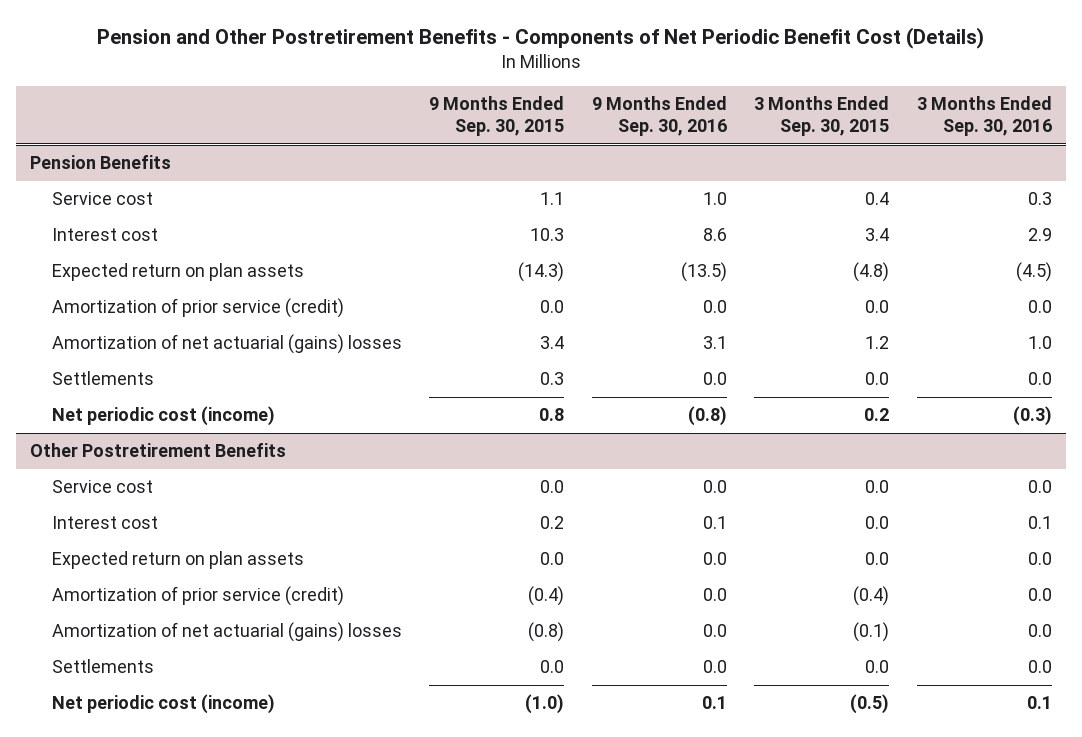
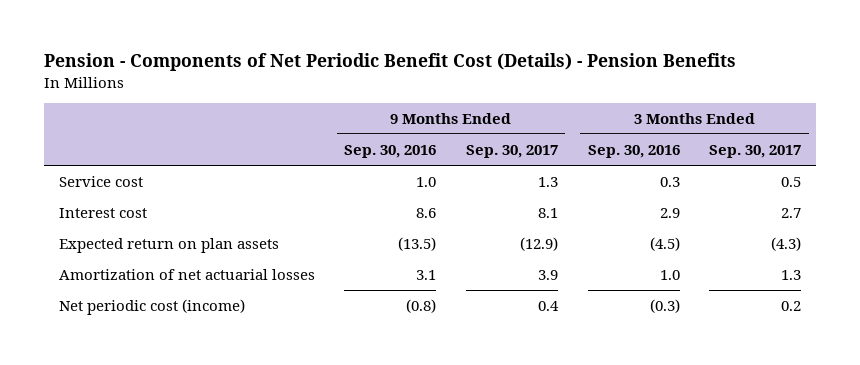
[96,26,984,49] Pension and Other Postretirement Benefits - Components of Net Periodic Benefit Cost (Details) -> [43,53,736,72] Pension - Components of Net Periodic Benefit Cost (Details) - Pension Benefits
[429,96,565,137] 9 Months Ended Sep. 30, 2015 -> none
[754,96,890,137] 3 Months Ended Sep. 30, 2015 -> none
none -> [466,144,559,158] Sep. 30, 2017
none -> [709,144,802,158] Sep. 30, 2017
[29,155,171,170] Pension Benefits -> none
[51,298,344,319] Amortization of prior service (credit) -> none
[51,371,154,386] Settlements -> none
[51,334,402,355] Amortization of net actuarial (gains) losses -> [58,269,315,281] Amortization of net actuarial losses
[29,443,286,458] Other Postretirement Benefits -> none
[51,480,153,494] Service cost -> none
[51,516,158,530] Interest cost -> none
[51,551,304,570] Expected return on plan assets -> none
[51,586,344,607] Amortization of prior service (credit) -> none
[51,622,402,643] Amortization of net actuarial (gains) losses -> none
[51,659,154,674] Settlements -> none
[51,694,275,715] Net periodic cost (income) -> none

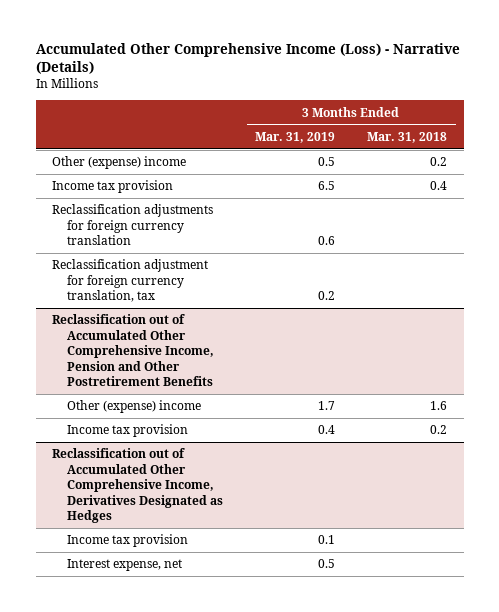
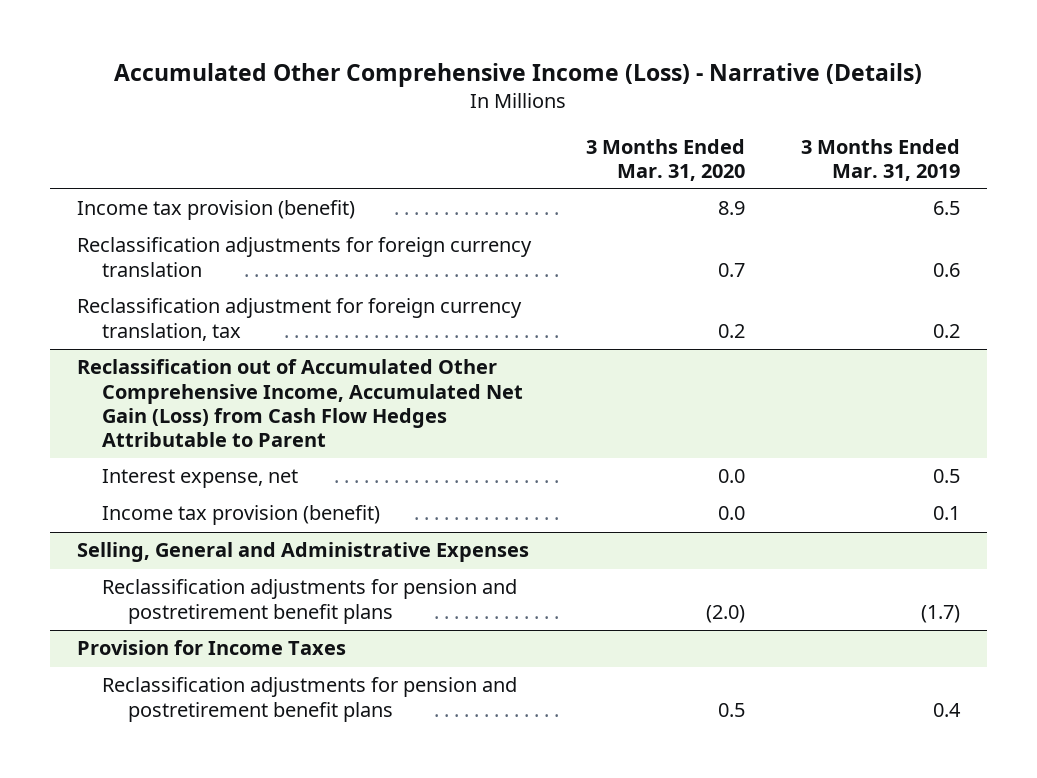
[367,131,448,143] Mar. 31, 2018 -> none
none -> [586,138,746,181] 3 Months Ended Mar. 31, 2020
[51,156,186,170] Other (expense) income -> none
[51,180,173,194] Income tax provision -> [77,200,356,221] Income tax provision (benefit)
[51,314,214,387] Reclassification out of Accumulated Other Comprehensive Income, Pension and Other Postretirement Benefits -> none
[66,400,201,414] Other (expense) income -> none
[66,424,188,438] Income tax provision -> none
[51,448,223,524] Reclassification out of Accumulated Other Comprehensive Income, Derivatives Designated as Hedges -> none
[66,534,188,548] Income tax provision -> none
none -> [77,359,524,448] Reclassification out of Accumulated Other Comprehensive Income, Accumulated Net Gain (Loss) from Cash Flow Hedges Attributable to Parent
none -> [102,505,381,526] Income tax provision (benefit)
none -> [77,542,530,563] Selling, General and Administrative Expenses
none -> [102,579,518,624] Reclassification adjustments for pension and postretirement benefit plans
none -> [77,640,347,656] Provision for Income Taxes
none -> [102,677,518,722] Reclassification adjustments for pension and postretirement benefit plans

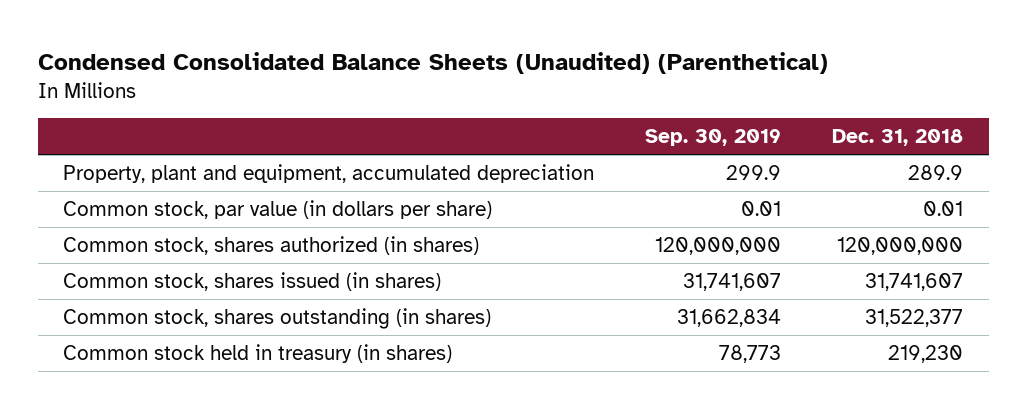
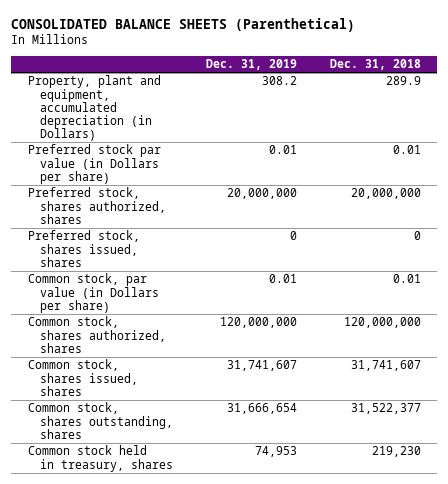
[37,51,828,74] Condensed Consolidated Balance Sheets (Unaudited) (Parenthetical) -> [11,17,356,32] CONSOLIDATED BALANCE SHEETS (Parenthetical)
[645,129,782,147] Sep. 30, 2019 -> none
none -> [206,59,298,71] Dec. 31, 2019
[63,164,595,184] Property, plant and equipment, accumulated depreciation -> [27,75,161,142] Property, plant and equipment, accumulated depreciation (in Dollars)
none -> [27,144,161,184] Preferred stock par value (in Dollars per share)
none -> [27,187,167,224] Preferred stock, shares authorized, shares
none -> [27,230,140,267] Preferred stock, shares issued, shares
[63,200,493,220] Common stock, par value (in dollars per share) -> [27,273,160,313] Common stock, par value (in Dollars per share)
[63,236,480,256] Common stock, shares authorized (in shares) -> [27,316,167,353] Common stock, shares authorized, shares
[63,272,442,292] Common stock, shares issued (in shares) -> [27,359,139,396] Common stock, shares issued, shares
[63,308,492,330] Common stock, shares outstanding (in shares) -> [27,402,174,439] Common stock, shares outstanding, shares
[63,344,453,364] Common stock held in treasury (in shares) -> [27,445,174,472] Common stock held in treasury, shares

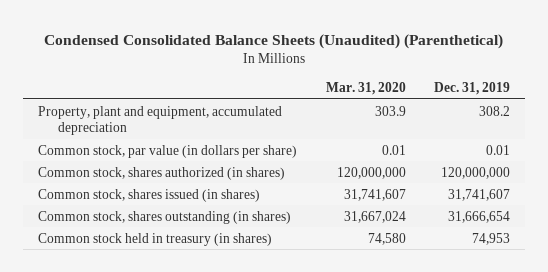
[11,17,356,32] CONSOLIDATED BALANCE SHEETS (Parenthetical) -> [44,33,504,49] Condensed Consolidated Balance Sheets (Unaudited) (Parenthetical)
[329,59,421,71] Dec. 31, 2018 -> none
none -> [325,82,406,96] Mar. 31, 2020
[27,144,161,184] Preferred stock par value (in Dollars per share) -> none
[27,187,167,224] Preferred stock, shares authorized, shares -> none
[27,230,140,267] Preferred stock, shares issued, shares -> none
[27,75,161,142] Property, plant and equipment, accumulated depreciation (in Dollars) -> [37,105,282,135] Property, plant and equipment, accumulated depreciation
[27,273,160,313] Common stock, par value (in Dollars per share) -> [37,144,297,158] Common stock, par value (in dollars per share)
[27,316,167,353] Common stock, shares authorized, shares -> [37,166,285,180] Common stock, shares authorized (in shares)
[27,359,139,396] Common stock, shares issued, shares -> [37,188,260,202] Common stock, shares issued (in shares)
[27,402,174,439] Common stock, shares outstanding, shares -> [37,210,291,224] Common stock, shares outstanding (in shares)
[27,445,174,472] Common stock held in treasury, shares -> [37,232,272,246] Common stock held in treasury (in shares)

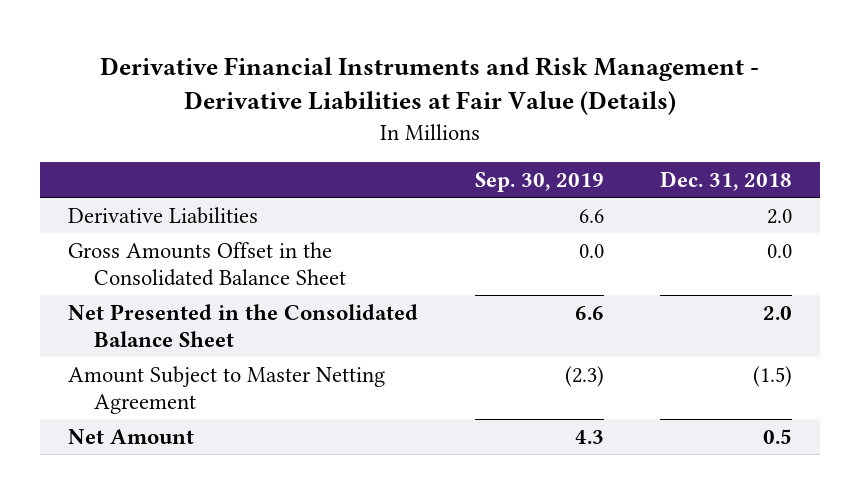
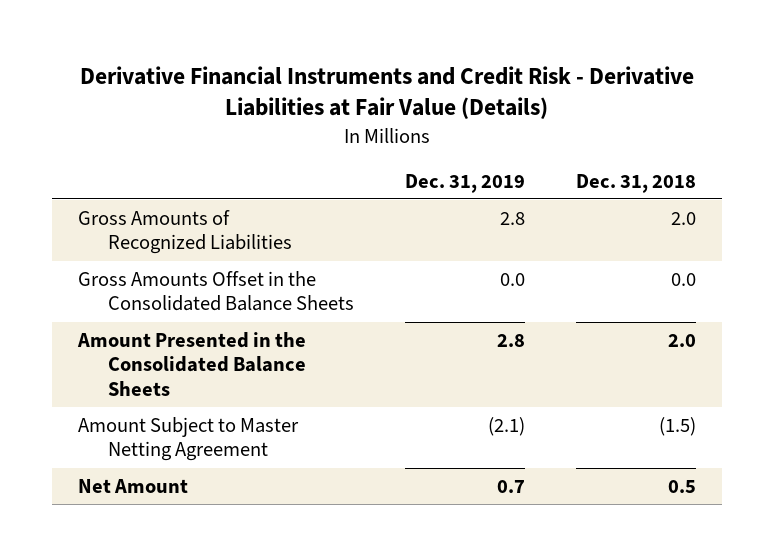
[100,56,760,116] Derivative Financial Instruments and Risk Management - Derivative Liabilities at Fair Value (Details) -> [80,65,695,120] Derivative Financial Instruments and Credit Risk - Derivative Liabilities at Fair Value (Details)
[474,171,604,192] Sep. 30, 2019 -> none
none -> [404,173,525,193] Dec. 31, 2019
[68,206,259,224] Derivative Liabilities -> [77,209,292,255] Gross Amounts of Recognized Liabilities
[68,241,347,286] Gross Amounts Offset in the Consolidated Balance Sheet -> [77,270,354,312] Gross Amounts Offset in the Consolidated Balance Sheets
[68,303,419,347] Net Presented in the Consolidated Balance Sheet -> [76,331,306,396] Amount Presented in the Consolidated Balance Sheets

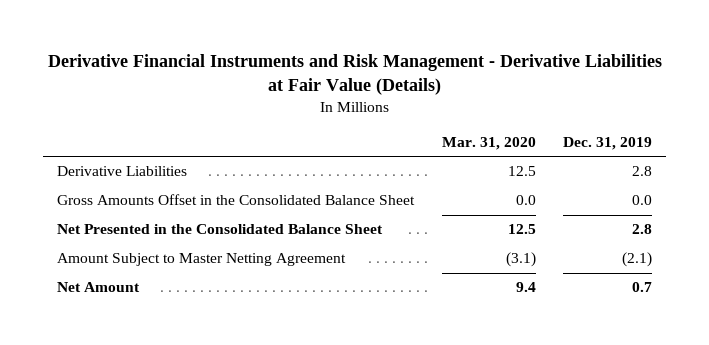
[80,65,695,120] Derivative Financial Instruments and Credit Risk - Derivative Liabilities at Fair Value (Details) -> [47,53,662,95] Derivative Financial Instruments and Risk Management - Derivative Liabilities at Fair Value (Details)
[576,173,697,193] Dec. 31, 2018 -> none
none -> [441,136,536,150] Mar. 31, 2020
[77,209,292,255] Gross Amounts of Recognized Liabilities -> [56,166,187,177] Derivative Liabilities
[77,270,354,312] Gross Amounts Offset in the Consolidated Balance Sheets -> [56,194,415,206] Gross Amounts Offset in the Consolidated Balance Sheet
[76,331,306,396] Amount Presented in the Consolidated Balance Sheets -> [56,224,383,235] Net Presented in the Consolidated Balance Sheet

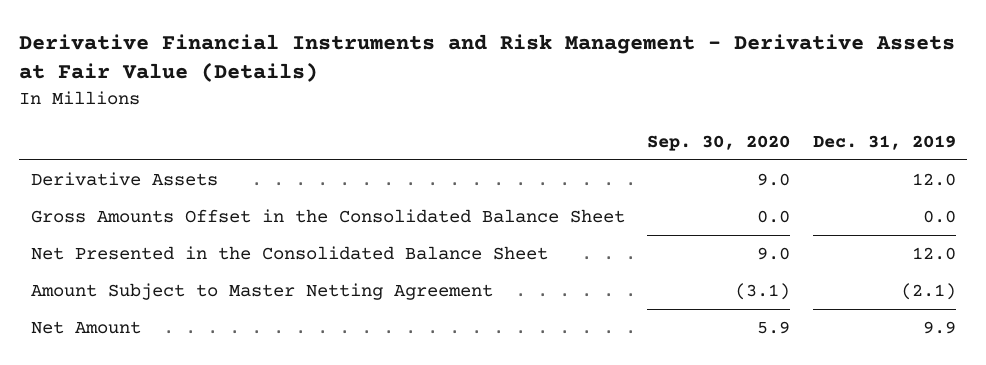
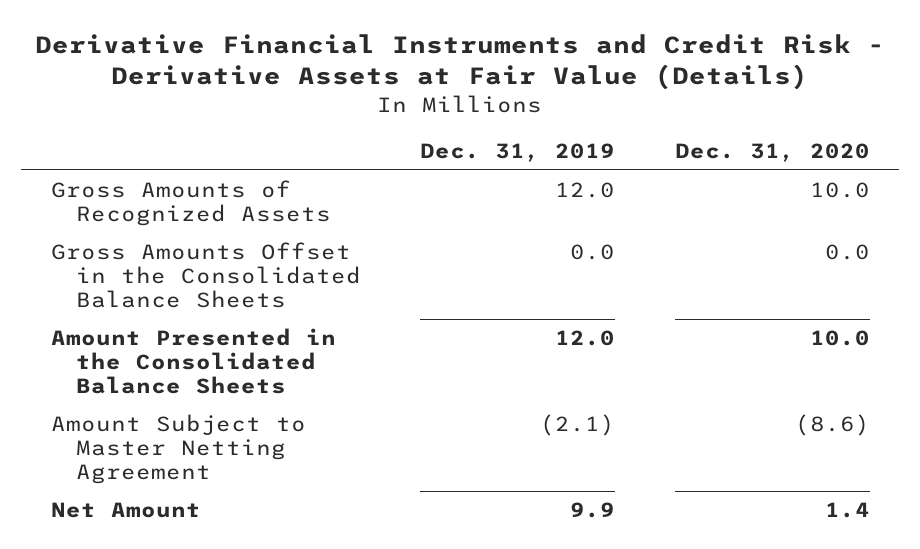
[19,33,956,83] Derivative Financial Instruments and Risk Management - Derivative Assets at Fair Value (Details) -> [35,33,886,91] Derivative Financial Instruments and Credit Risk - Derivative Assets at Fair Value (Details)
[647,135,791,152] Sep. 30, 2020 -> none
none -> [674,143,870,163] Dec. 31, 2020
[30,171,218,186] Derivative Assets -> [50,179,331,227] Gross Amounts of Recognized Assets
[30,208,625,223] Gross Amounts Offset in the Consolidated Balance Sheet -> [50,241,361,309] Gross Amounts Offset in the Consolidated Balance Sheets
[30,245,548,260] Net Presented in the Consolidated Balance Sheet -> [50,327,336,395] Amount Presented in the Consolidated Balance Sheets

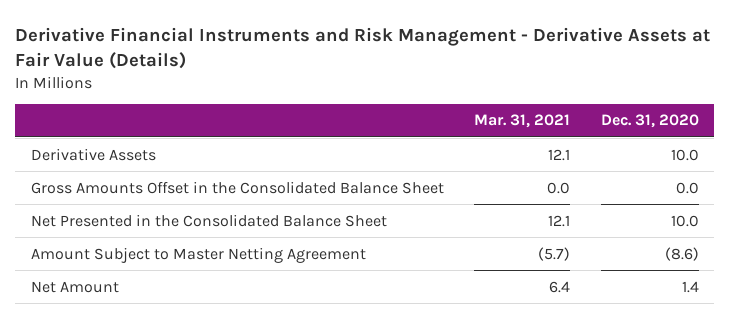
[35,33,886,91] Derivative Financial Instruments and Credit Risk - Derivative Assets at Fair Value (Details) -> [15,26,711,69] Derivative Financial Instruments and Risk Management - Derivative Assets at Fair Value (Details)
[420,143,616,163] Dec. 31, 2019 -> none
none -> [474,114,571,129] Mar. 31, 2021
[50,179,331,227] Gross Amounts of Recognized Assets -> [30,147,156,161] Derivative Assets
[50,241,361,309] Gross Amounts Offset in the Consolidated Balance Sheets -> [30,180,444,194] Gross Amounts Offset in the Consolidated Balance Sheet
[50,327,336,395] Amount Presented in the Consolidated Balance Sheets -> [30,213,387,227] Net Presented in the Consolidated Balance Sheet

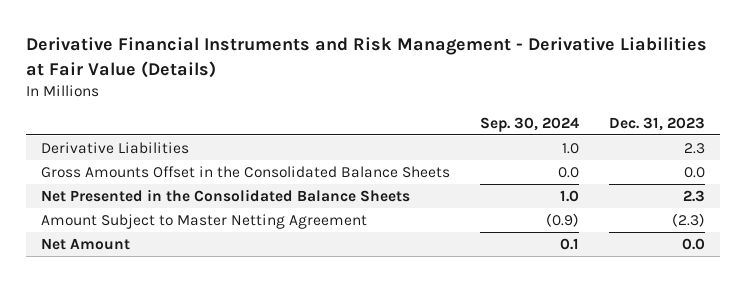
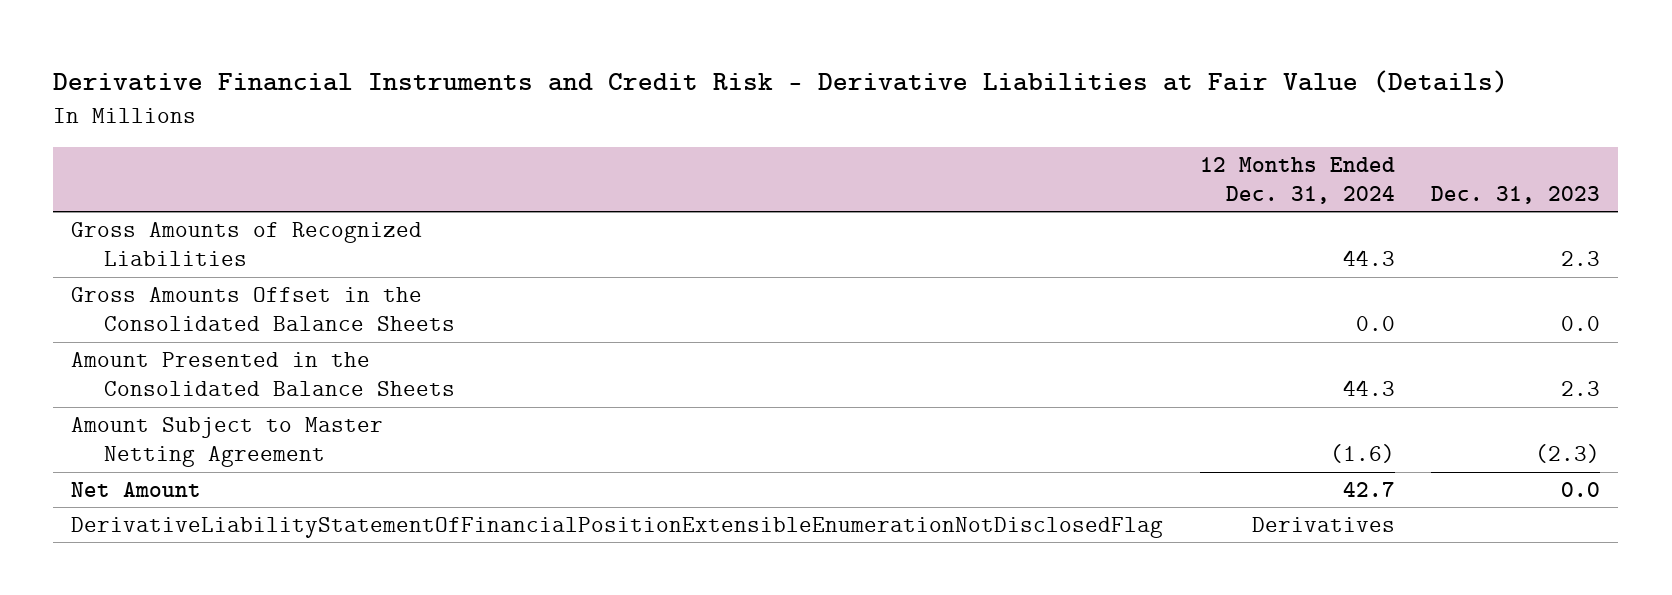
[25,37,707,78] Derivative Financial Instruments and Risk Management - Derivative Liabilities at Fair Value (Details) -> [53,70,1509,94] Derivative Financial Instruments and Credit Risk - Derivative Liabilities at Fair Value (Details)
[479,117,579,133] Sep. 30, 2024 -> none
none -> [1199,156,1395,205] 12 Months Ended Dec. 31, 2024
[40,141,189,154] Derivative Liabilities -> [71,221,423,267] Gross Amounts of Recognized Liabilities
[40,188,410,202] Net Presented in the Consolidated Balance Sheets -> [71,351,456,397] Amount Presented in the Consolidated Balance Sheets
none -> [71,516,1164,538] DerivativeLiabilityStatementOfFinancialPositionExtensibleEnumerationNotDisclosedFlag

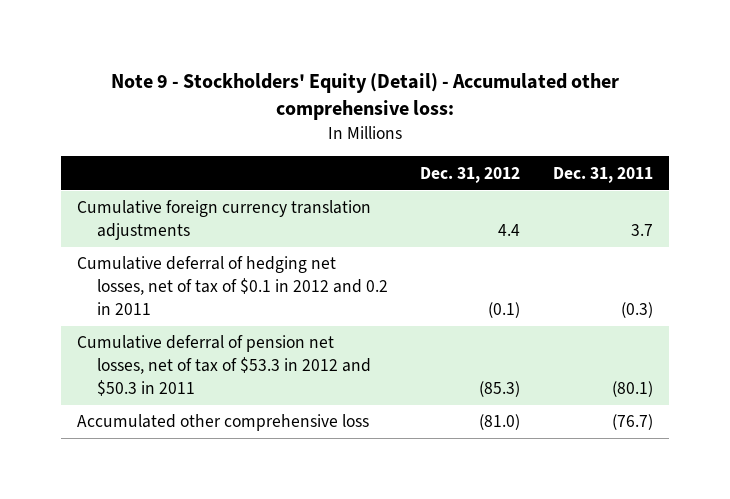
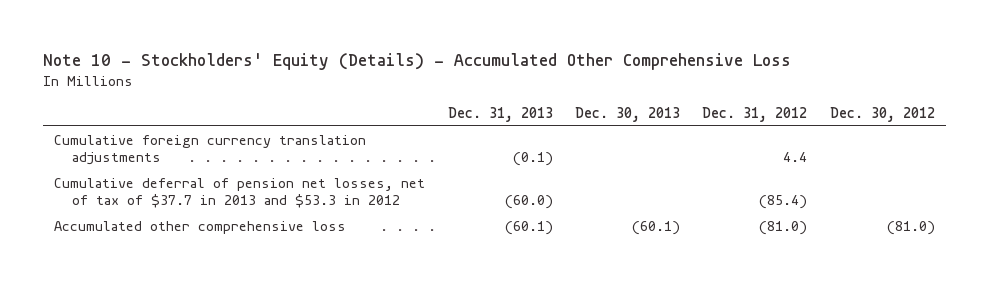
[110,72,619,121] Note 9 - Stockholders' Equity (Detail) - Accumulated other comprehensive loss: -> [43,52,792,70] Note 10 - Stockholders' Equity (Details) - Accumulated Other Comprehensive Loss
[552,166,653,183] Dec. 31, 2011 -> none
none -> [447,107,553,123] Dec. 31, 2013
none -> [575,107,681,123] Dec. 30, 2013
none -> [829,107,935,123] Dec. 30, 2012
[76,256,388,315] Cumulative deferral of hedging net losses, net of tax of $0.1 in 2012 and 0.2 in 2011 -> none
[76,335,371,396] Cumulative deferral of pension net losses, net of tax of $53.3 in 2012 and $50.3 in 2011 -> [54,177,426,209] Cumulative deferral of pension net losses, net of tax of $37.7 in 2013 and $53.3 in 2012
[479,380,521,397] (85.3) -> [759,195,808,210] (85.4)

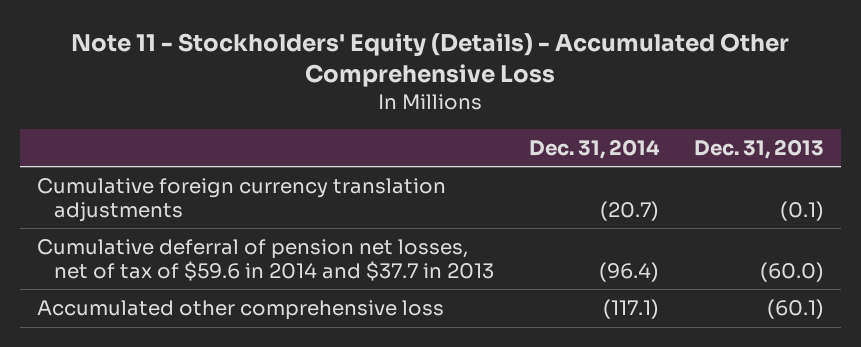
[43,52,792,70] Note 10 - Stockholders' Equity (Details) - Accumulated Other Comprehensive Loss -> [71,32,790,87] Note 11 - Stockholders' Equity (Details) - Accumulated Other Comprehensive Loss
[575,107,681,123] Dec. 30, 2013 -> none
[702,107,808,123] Dec. 31, 2012 -> none
[829,107,935,123] Dec. 30, 2012 -> none
none -> [529,138,661,159] Dec. 31, 2014
[54,177,426,209] Cumulative deferral of pension net losses, net of tax of $37.7 in 2013 and $53.3 in 2012 -> [37,239,495,281] Cumulative deferral of pension net losses, net of tax of $59.6 in 2014 and $37.7 in 2013

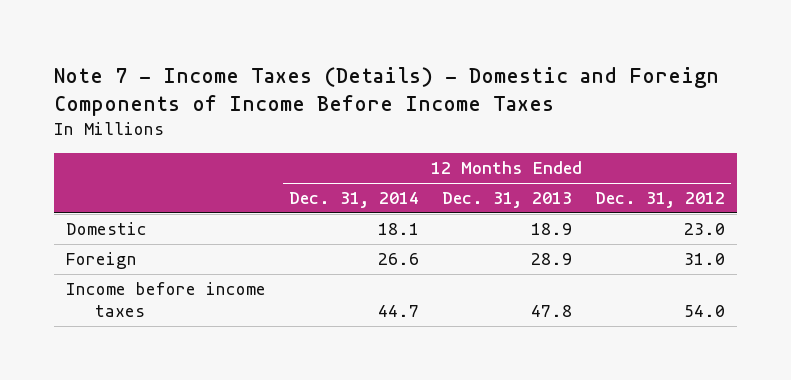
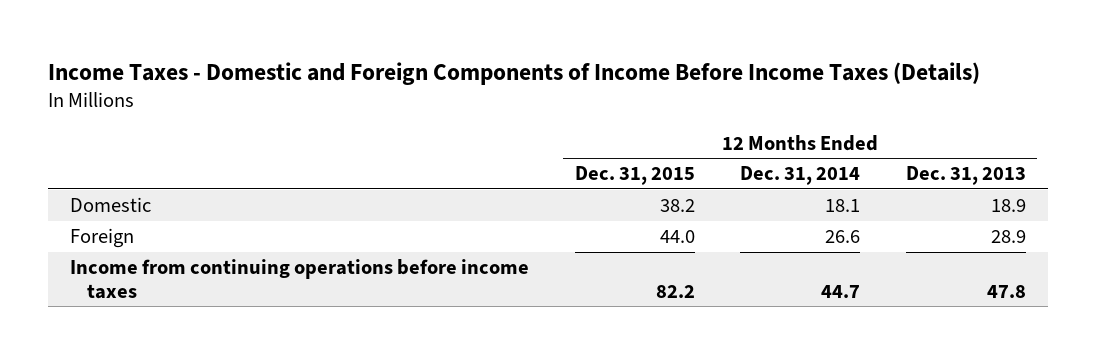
[54,66,720,116] Note 7 - Income Taxes (Details) - Domestic and Foreign Components of Income Before Income Taxes -> [47,61,980,85] Income Taxes - Domestic and Foreign Components of Income Before Income Taxes (Details)
[595,192,726,209] Dec. 31, 2012 -> none
none -> [574,166,695,186] Dec. 31, 2015
[65,282,266,317] Income before income taxes -> [70,259,530,299] Income from continuing operations before income taxes

